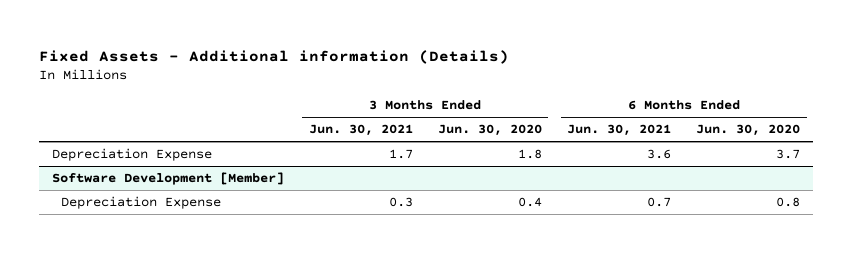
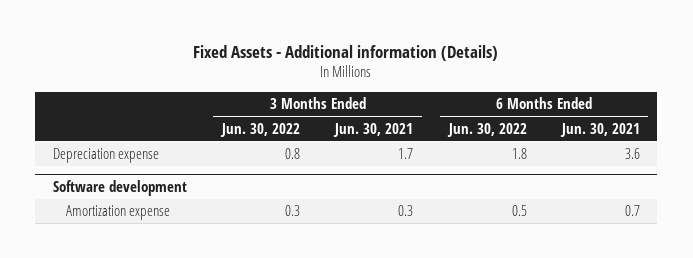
[437,124,542,137] Jun. 30, 2020 -> none
[696,124,801,137] Jun. 30, 2020 -> none
none -> [220,122,301,137] Jun. 30, 2022
none -> [446,122,527,137] Jun. 30, 2022
[61,196,222,210] Depreciation Expense -> none
[51,148,212,162] Depreciation Expense -> [53,148,160,164] Depreciation expense
[51,172,284,186] Software Development [Member] -> [53,179,188,196] Software development
none -> [65,205,170,221] Amortization expense

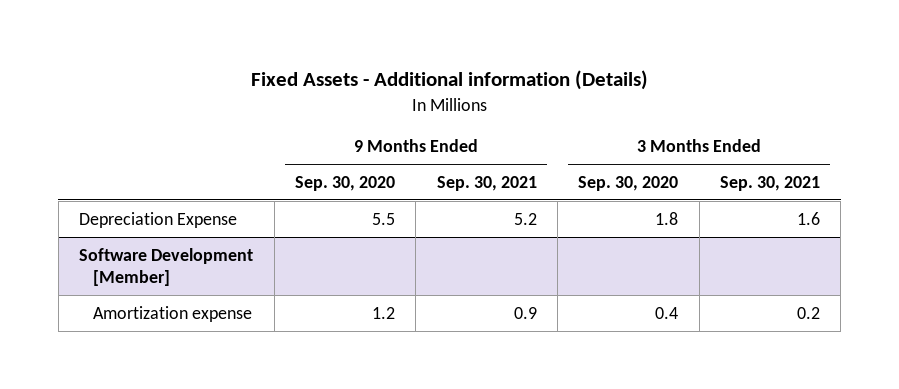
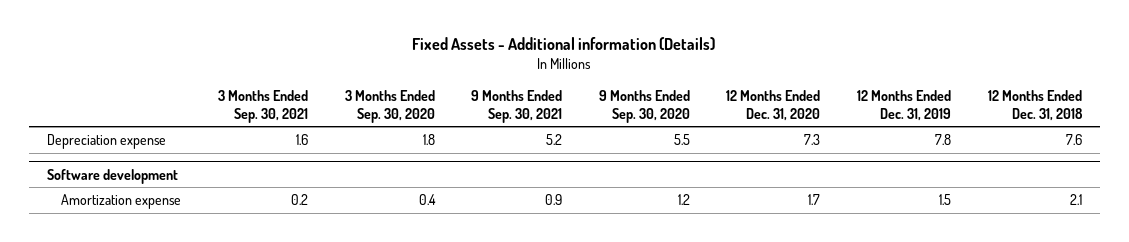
none -> [726,90,821,121] 12 Months Ended Dec. 31, 2020
none -> [857,90,952,121] 12 Months Ended Dec. 31, 2019
none -> [987,90,1083,121] 12 Months Ended Dec. 31, 2018
[79,211,238,228] Depreciation Expense -> [46,133,166,149] Depreciation expense
[79,247,254,286] Software Development [Member] -> [46,168,178,184] Software development

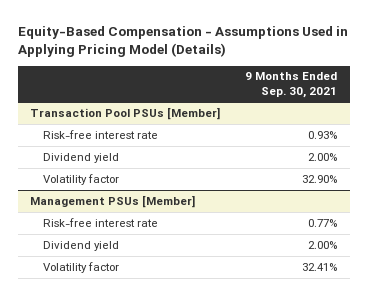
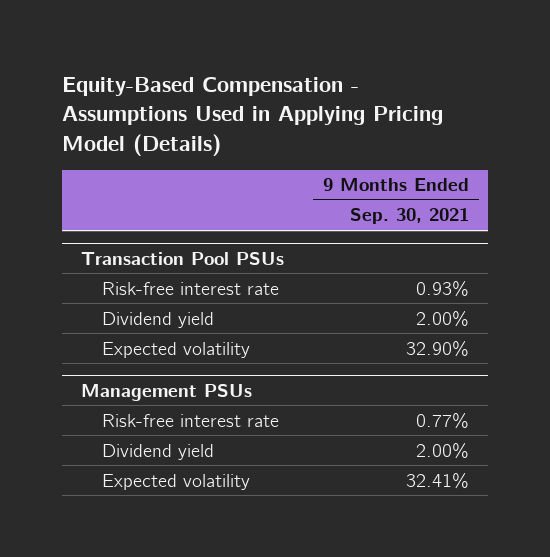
[30,106,221,120] Transaction Pool PSUs [Member] -> [81,251,285,265] Transaction Pool PSUs
[42,173,119,185] Volatility factor -> [102,341,251,358] Expected volatility
[30,194,196,208] Management PSUs [Member] -> [81,383,253,401] Management PSUs
[42,261,119,273] Volatility factor -> [102,473,251,490] Expected volatility

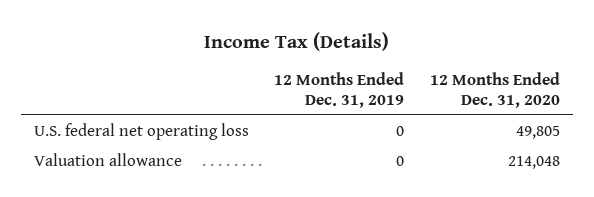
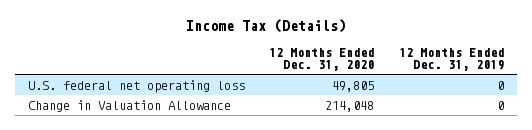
[33,153,182,167] Valuation allowance -> [27,99,231,112] Change in Valuation Allowance

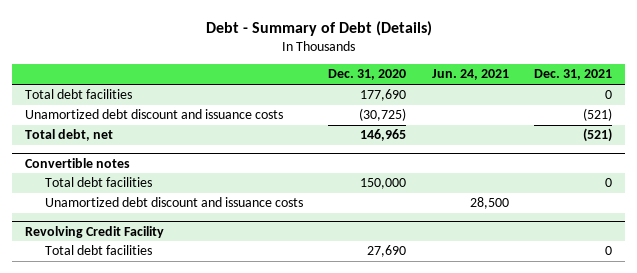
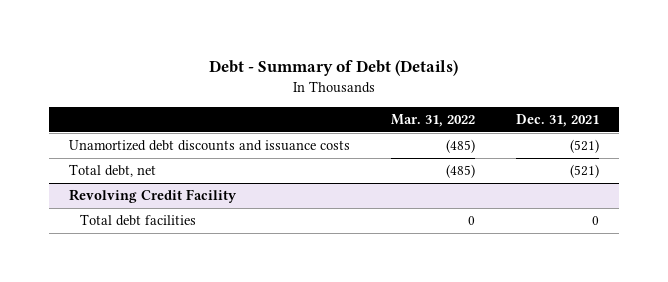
[328,69,407,81] Dec. 31, 2020 -> none
[431,69,509,81] Jun. 24, 2021 -> none
none -> [390,113,475,127] Mar. 31, 2022
[24,89,132,100] Total debt facilities -> none
[24,109,283,120] Unamortized debt discount and issuance costs -> [69,140,351,152] Unamortized debt discounts and issuance costs
[24,157,130,168] Convertible notes -> none
[44,177,152,188] Total debt facilities -> none
[44,197,303,208] Unamortized debt discount and issuance costs -> none

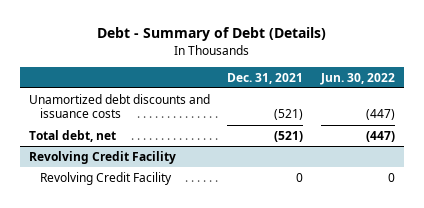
[390,113,475,127] Mar. 31, 2022 -> none
none -> [320,72,396,85] Jun. 30, 2022
[80,214,197,227] Total debt facilities -> [40,171,173,185] Revolving Credit Facility

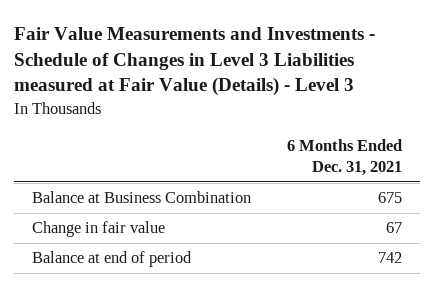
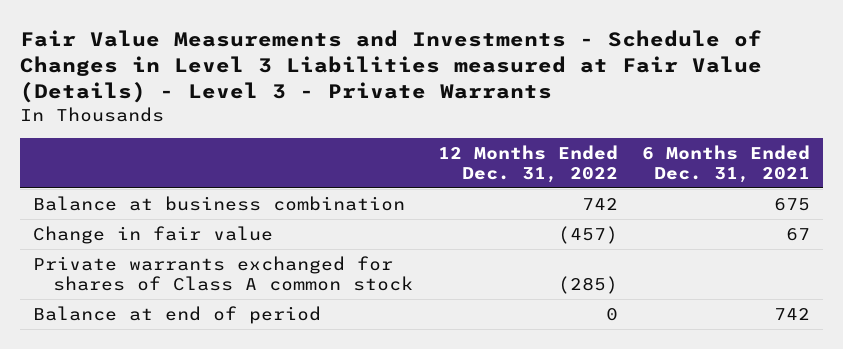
[13,26,375,97] Fair Value Measurements and Investments - Schedule of Changes in Level 3 Liabilities measured at Fair Value (Details) - Level 3 -> [20,30,763,104] Fair Value Measurements and Investments - Schedule of Changes in Level 3 Liabilities measured at Fair Value (Details) - Level 3 - Private Warrants
none -> [437,144,618,183] 12 Months Ended Dec. 31, 2022
[31,191,251,204] Balance at Business Combination -> [32,195,405,211] Balance at business combination
none -> [32,255,413,291] Private warrants exchanged for shares of Class A common stock

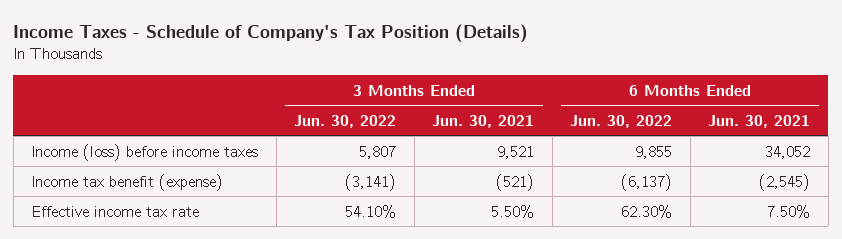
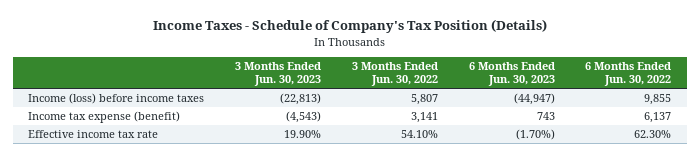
[432,114,535,128] Jun. 30, 2021 -> none
[708,114,811,128] Jun. 30, 2021 -> none
none -> [235,61,322,86] 3 Months Ended Jun. 30, 2023
none -> [468,61,555,86] 6 Months Ended Jun. 30, 2023
[31,173,224,191] Income tax benefit (expense) -> [28,111,181,124] Income tax expense (benefit)
[345,173,397,191] (3,141) -> [410,112,438,124] 3,141
[621,173,673,191] (6,137) -> [644,112,672,124] 6,137

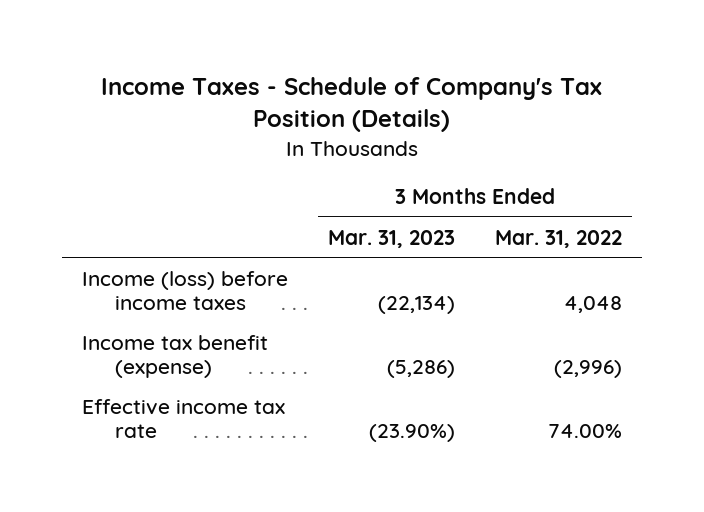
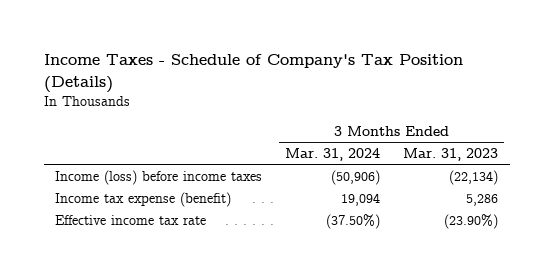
[494,229,622,248] Mar. 31, 2022 -> none
none -> [285,148,381,162] Mar. 31, 2024
[82,334,269,378] Income tax benefit (expense) -> [55,191,232,207] Income tax expense (benefit)
[387,359,456,378] (5,286) -> [466,193,499,206] 5,286

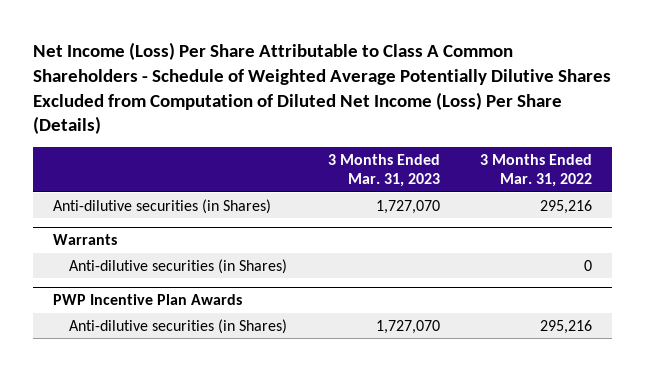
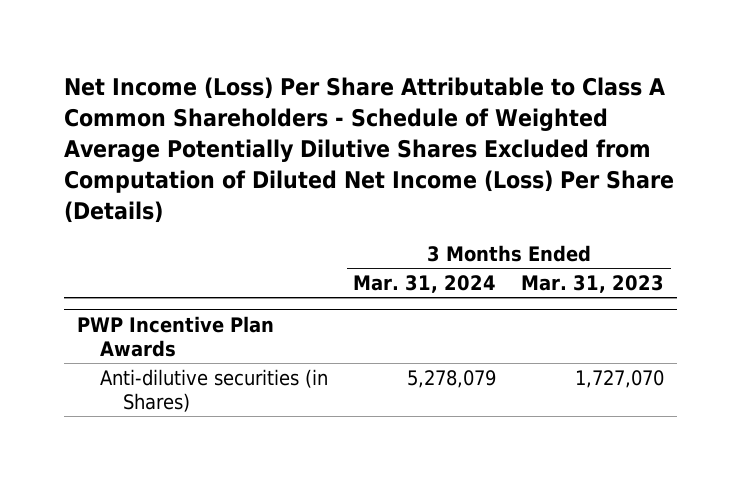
[480,153,593,188] 3 Months Ended Mar. 31, 2022 -> none
none -> [353,275,497,294] Mar. 31, 2024
[52,198,271,214] Anti-dilutive securities (in Shares) -> none
[52,234,117,246] Warrants -> none
[68,258,287,274] Anti-dilutive securities (in Shares) -> none

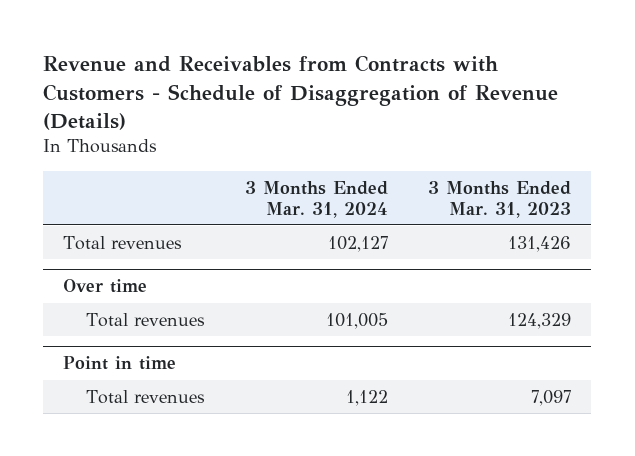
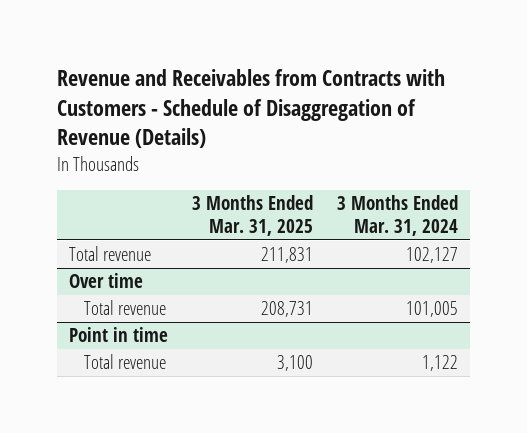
[428,180,572,218] 3 Months Ended Mar. 31, 2023 -> none
none -> [191,195,313,236] 3 Months Ended Mar. 31, 2025
[63,235,183,250] Total revenues -> [69,246,152,262] Total revenue
[86,312,206,327] Total revenues -> [84,300,167,316] Total revenue
[86,389,206,404] Total revenues -> [84,354,167,370] Total revenue

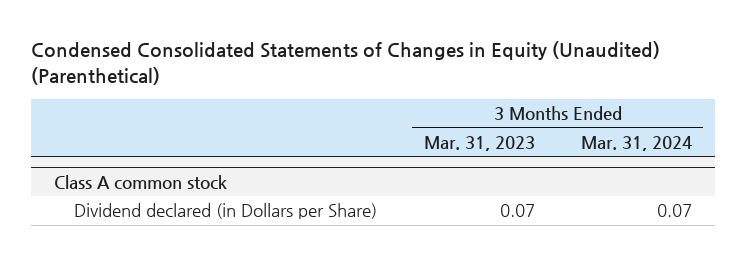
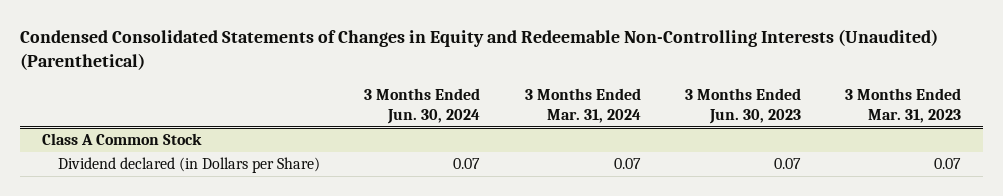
[30,41,660,86] Condensed Consolidated Statements of Changes in Equity (Unaudited) (Parenthetical) -> [19,29,938,71] Condensed Consolidated Statements of Changes in Equity and Redeemable Non-Controlling Interests (Unaudited) (Parenthetical)
none -> [364,88,481,124] 3 Months Ended Jun. 30, 2024
none -> [684,88,801,124] 3 Months Ended Jun. 30, 2023
[53,174,227,190] Class A common stock -> [41,133,202,146] Class A Common Stock

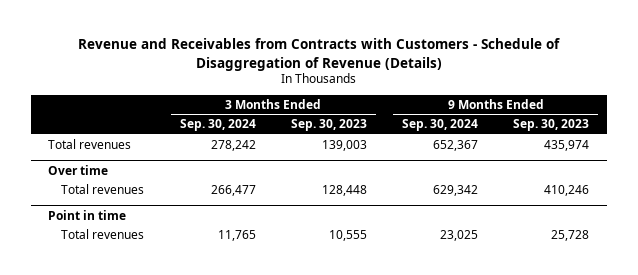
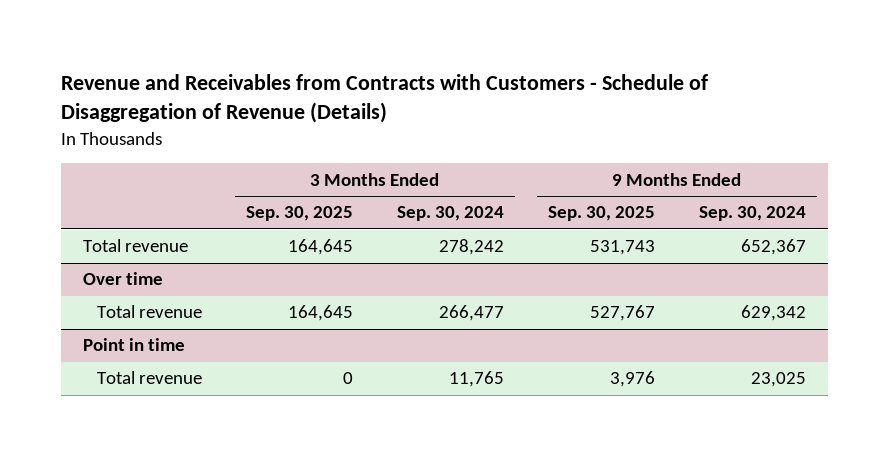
[290,119,367,132] Sep. 30, 2023 -> none
[513,119,590,132] Sep. 30, 2023 -> none
none -> [245,206,353,222] Sep. 30, 2025
none -> [548,206,656,222] Sep. 30, 2025
[48,138,132,149] Total revenues -> [83,239,189,253] Total revenue
[61,183,145,194] Total revenues -> [96,305,202,319] Total revenue
[61,228,145,239] Total revenues -> [96,371,202,385] Total revenue

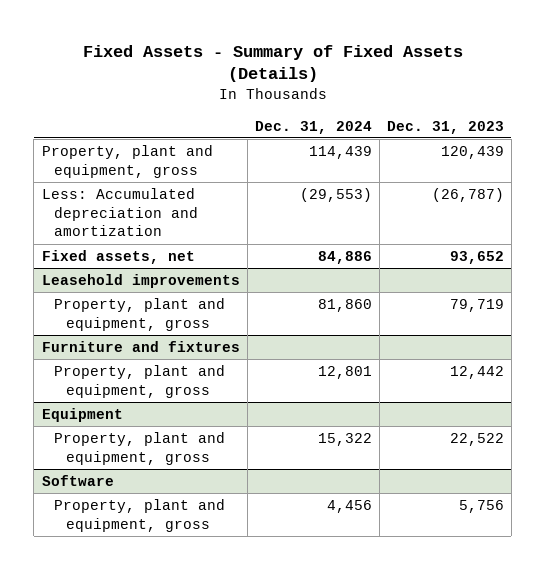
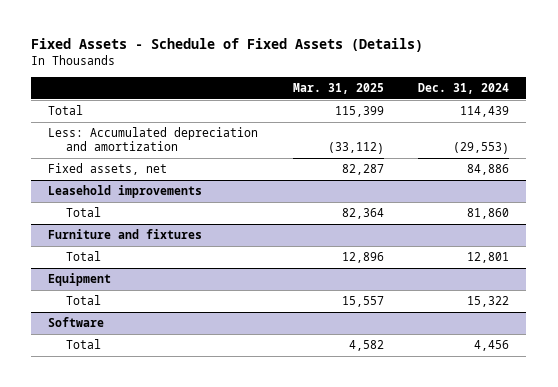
[82,44,463,83] Fixed Assets - Summary of Fixed Assets (Details) -> [31,38,424,53] Fixed Assets - Schedule of Fixed Assets (Details)
[386,120,504,134] Dec. 31, 2023 -> none
none -> [292,82,384,94] Mar. 31, 2025
[41,145,213,178] Property, plant and equipment, gross -> [48,105,84,116] Total
[53,298,225,331] Property, plant and equipment, gross -> [66,207,102,218] Total
[53,365,225,398] Property, plant and equipment, gross -> [66,251,102,262] Total
[53,432,225,465] Property, plant and equipment, gross -> [66,295,102,306] Total
[53,499,225,532] Property, plant and equipment, gross -> [66,339,102,350] Total

